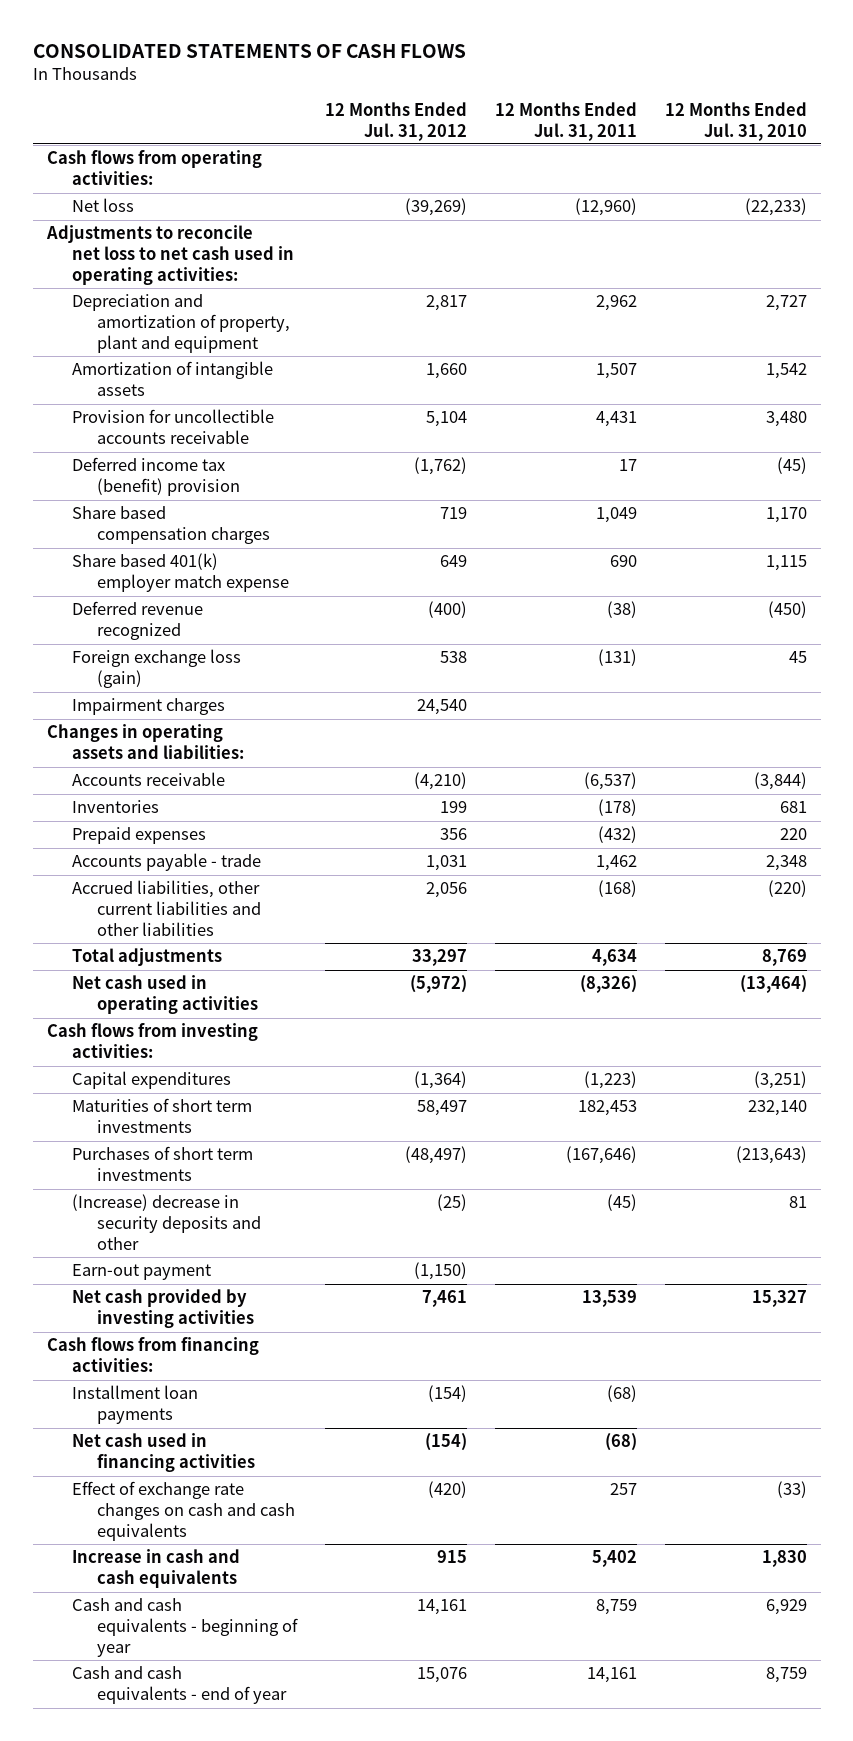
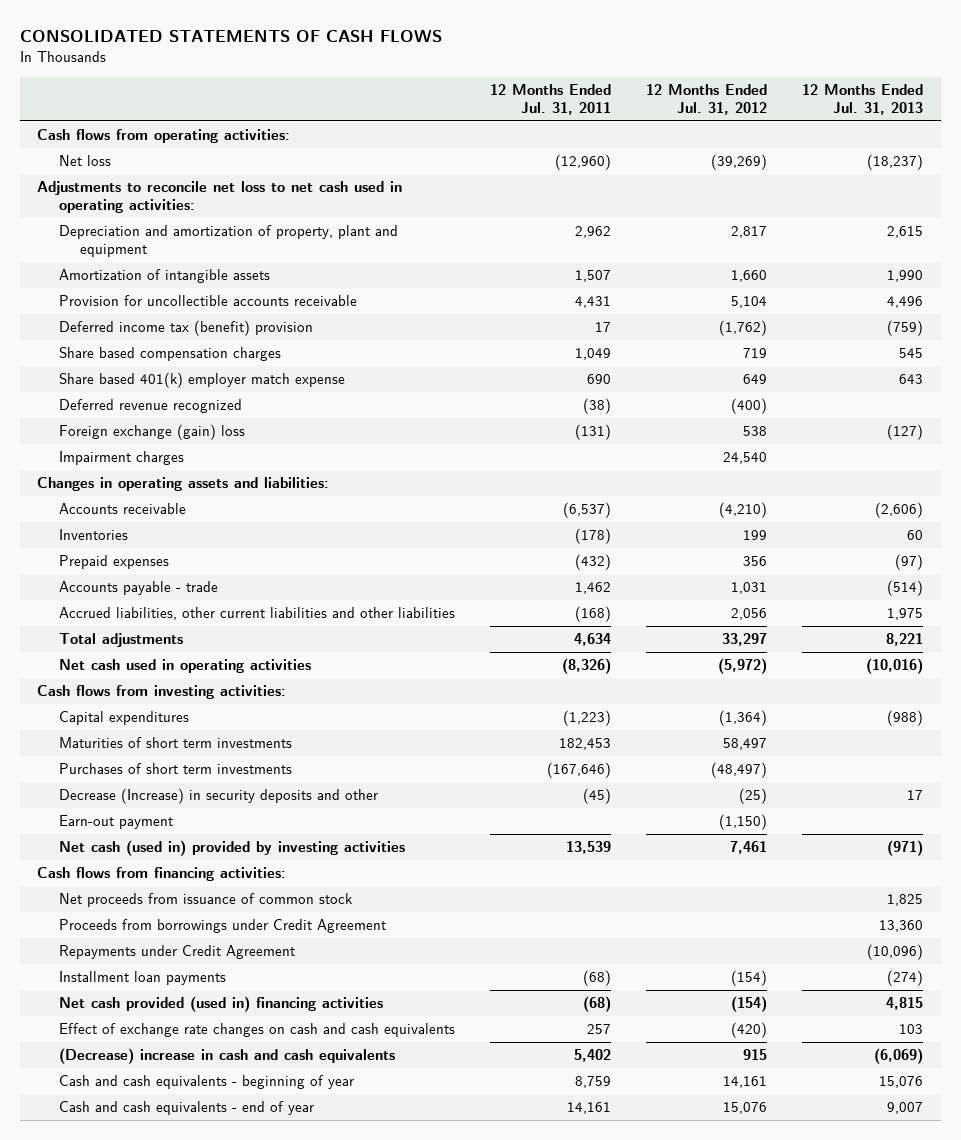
[664,101,807,141] 12 Months Ended Jul. 31, 2010 -> none
none -> [802,84,924,115] 12 Months Ended Jul. 31, 2013
[71,649,241,689] Foreign exchange loss (gain) -> [58,424,245,441] Foreign exchange (gain) loss
[71,1194,262,1251] (Increase) decrease in security deposits and other -> [58,788,378,805] Decrease (Increase) in security deposits and other
[71,1289,255,1329] Net cash provided by investing activities -> [58,840,405,857] Net cash (used in) provided by investing activities
none -> [58,893,353,908] Net proceeds from issuance of common stock
none -> [58,919,386,934] Proceeds from borrowings under Credit Agreement
none -> [58,945,295,960] Repayments under Credit Agreement
[71,1433,256,1473] Net cash used in financing activities -> [58,996,383,1013] Net cash provided (used in) financing activities
[71,1549,240,1589] Increase in cash and cash equivalents -> [58,1048,395,1065] (Decrease) increase in cash and cash equivalents

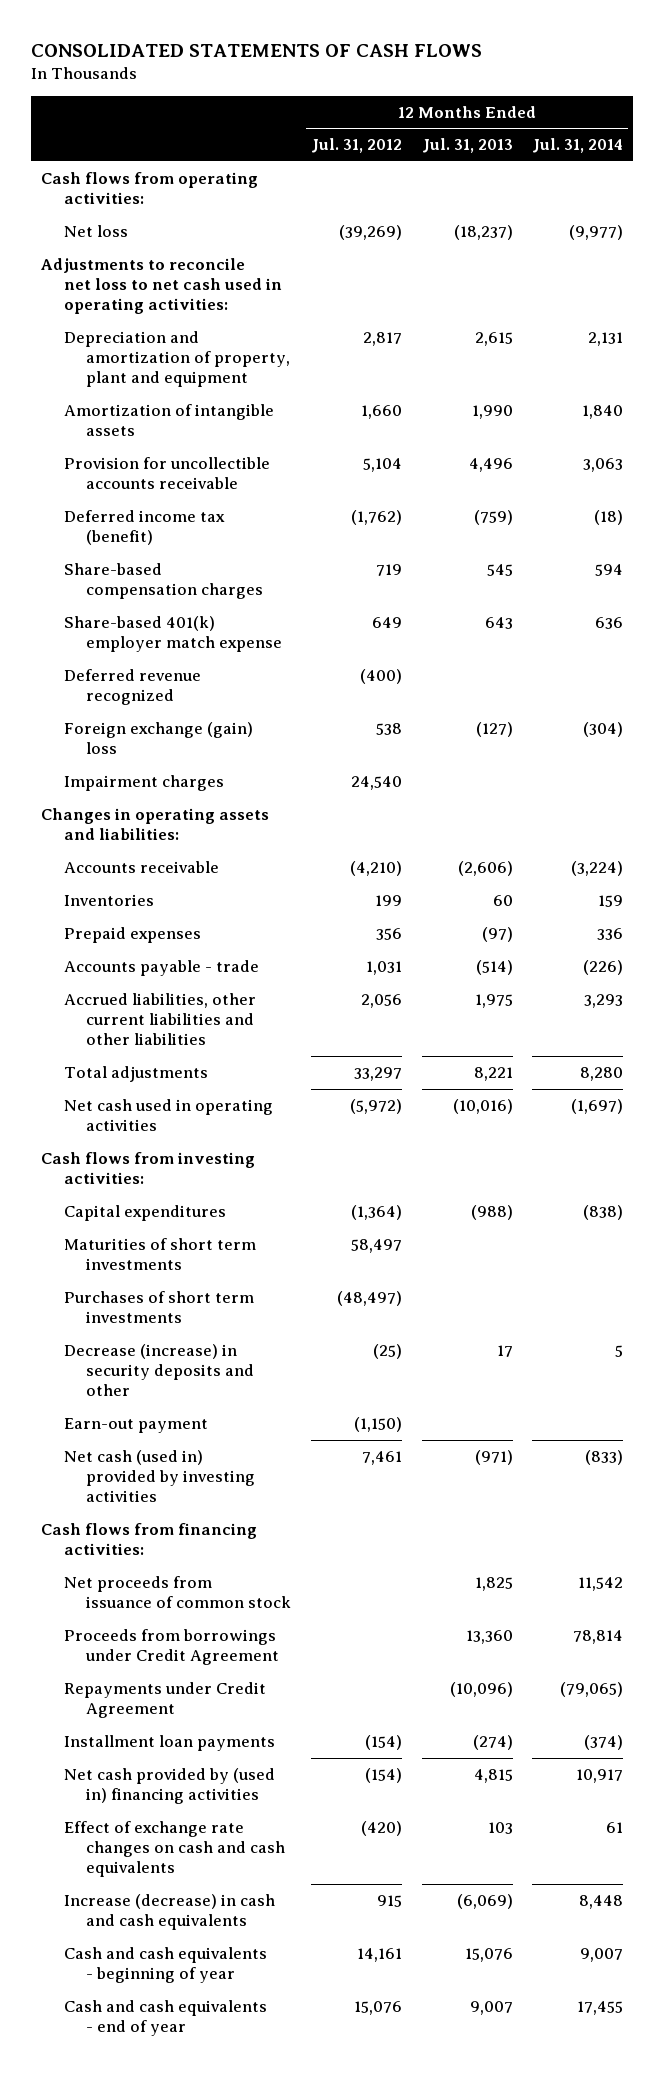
[489,84,611,115] 12 Months Ended Jul. 31, 2011 -> none
none -> [532,138,624,154] Jul. 31, 2014
[58,320,313,337] Deferred income tax (benefit) provision -> [63,509,225,546] Deferred income tax (benefit)
[58,347,281,362] Share based compensation charges -> [63,562,263,600] Share-based compensation charges
[58,372,345,389] Share based 401(k) employer match expense -> [63,615,282,653] Share-based 401(k) employer match expense
[58,788,378,805] Decrease (Increase) in security deposits and other -> [63,1343,254,1397] Decrease (increase) in security deposits and other
[58,996,383,1013] Net cash provided (used in) financing activities -> [63,1767,275,1805] Net cash provided by (used in) financing activities
[58,1048,395,1065] (Decrease) increase in cash and cash equivalents -> [63,1893,275,1931] Increase (decrease) in cash and cash equivalents

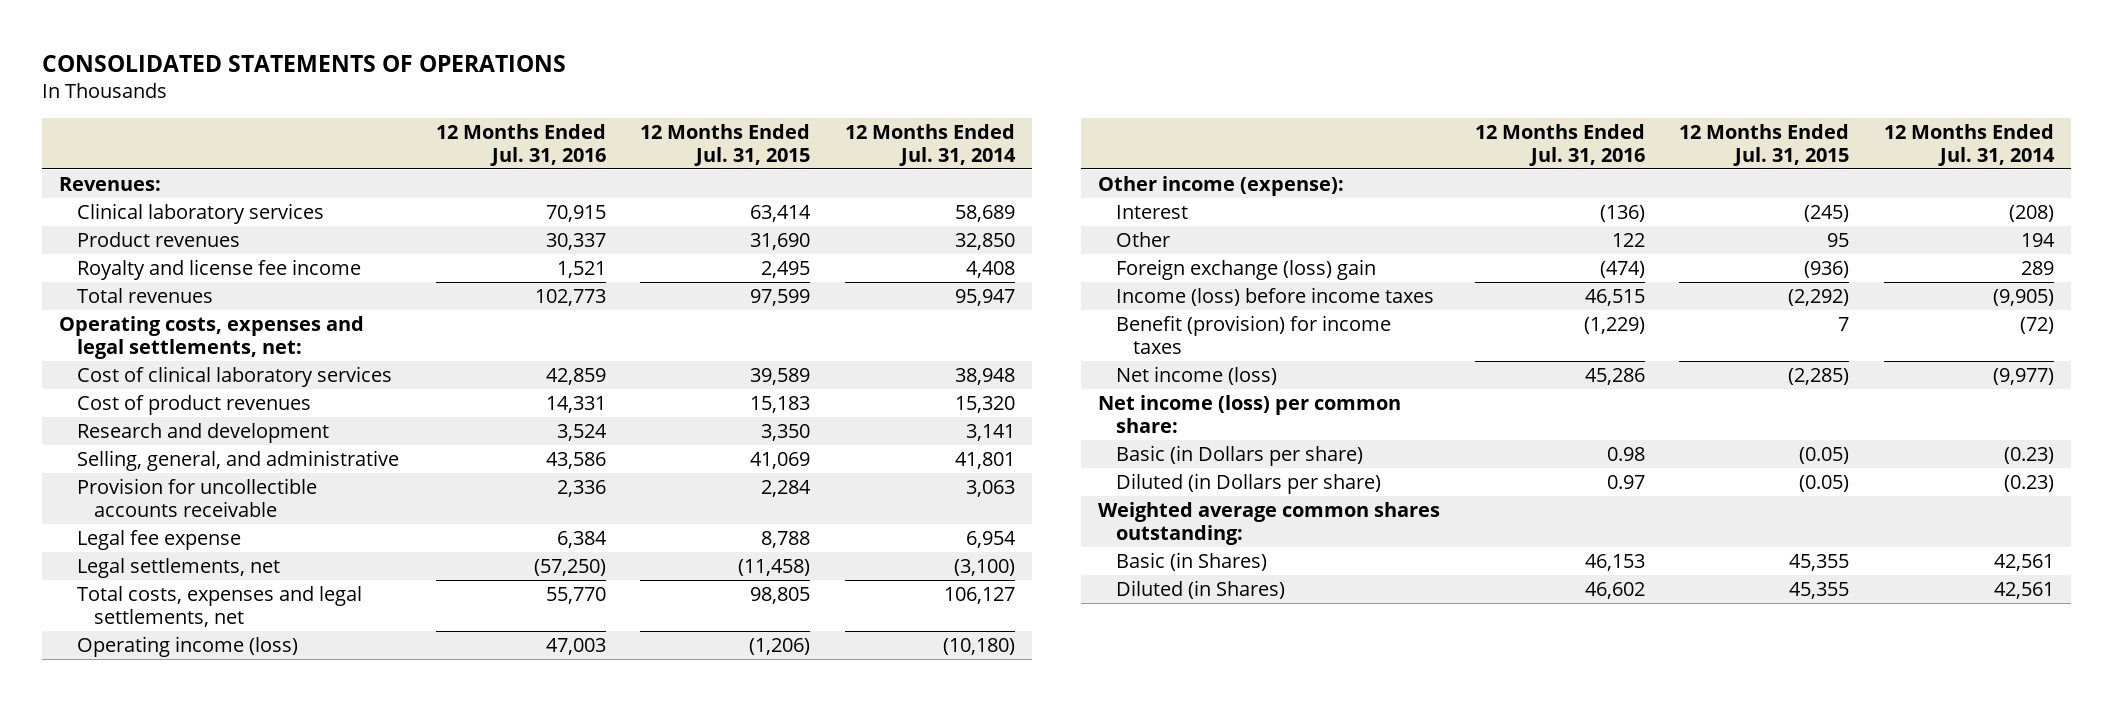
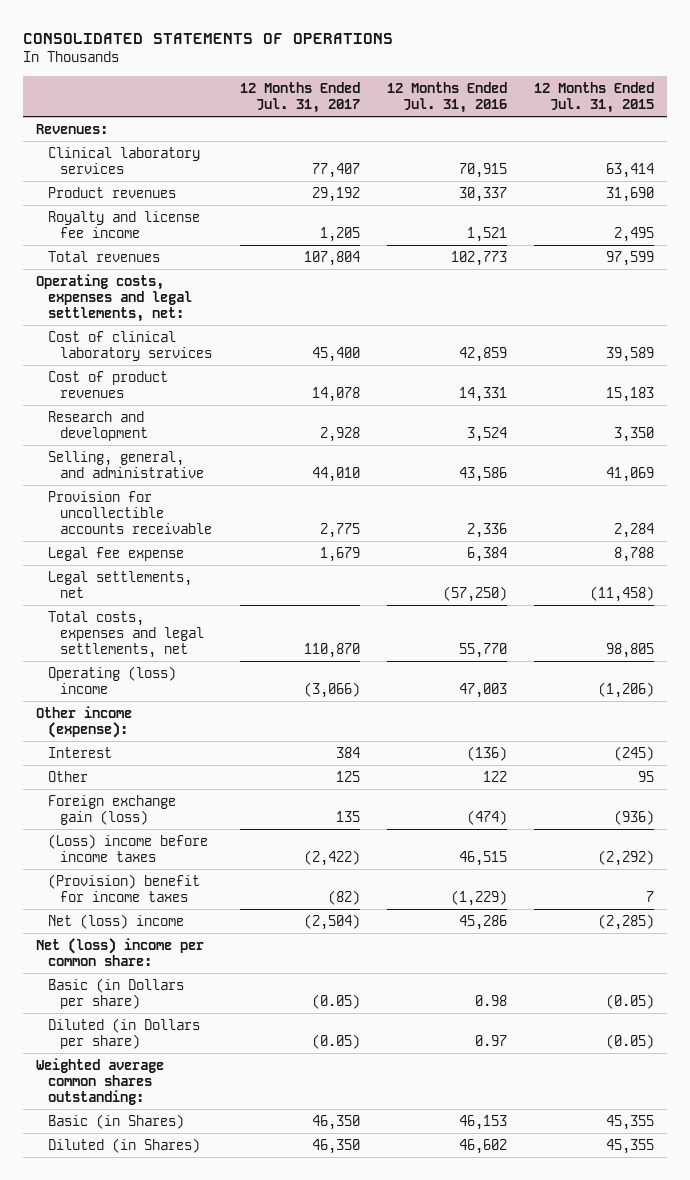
[845,123,1017,166] 12 Months Ended Jul. 31, 2014 -> none
none -> [239,81,360,113] 12 Months Ended Jul. 31, 2017
[76,635,298,657] Operating income (loss) -> [48,665,177,694] Operating (loss) income
[1115,258,1376,280] Foreign exchange (loss) gain -> [48,794,177,825] Foreign exchange gain (loss)
[1115,286,1434,306] Income (loss) before income taxes -> [48,833,209,862] (Loss) income before income taxes
[1115,314,1391,355] Benefit (provision) for income taxes -> [48,873,201,902] (Provision) benefit for income taxes
[1115,365,1277,385] Net income (loss) -> [48,913,185,929] Net (loss) income
[1098,394,1402,434] Net income (loss) per common share: -> [36,937,205,966] Net (loss) income per common share:

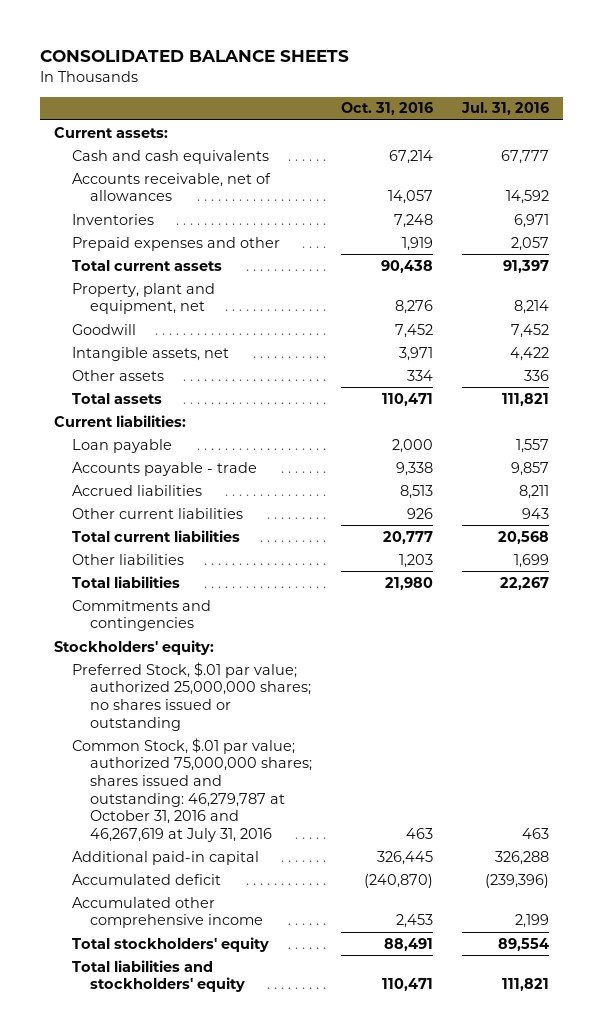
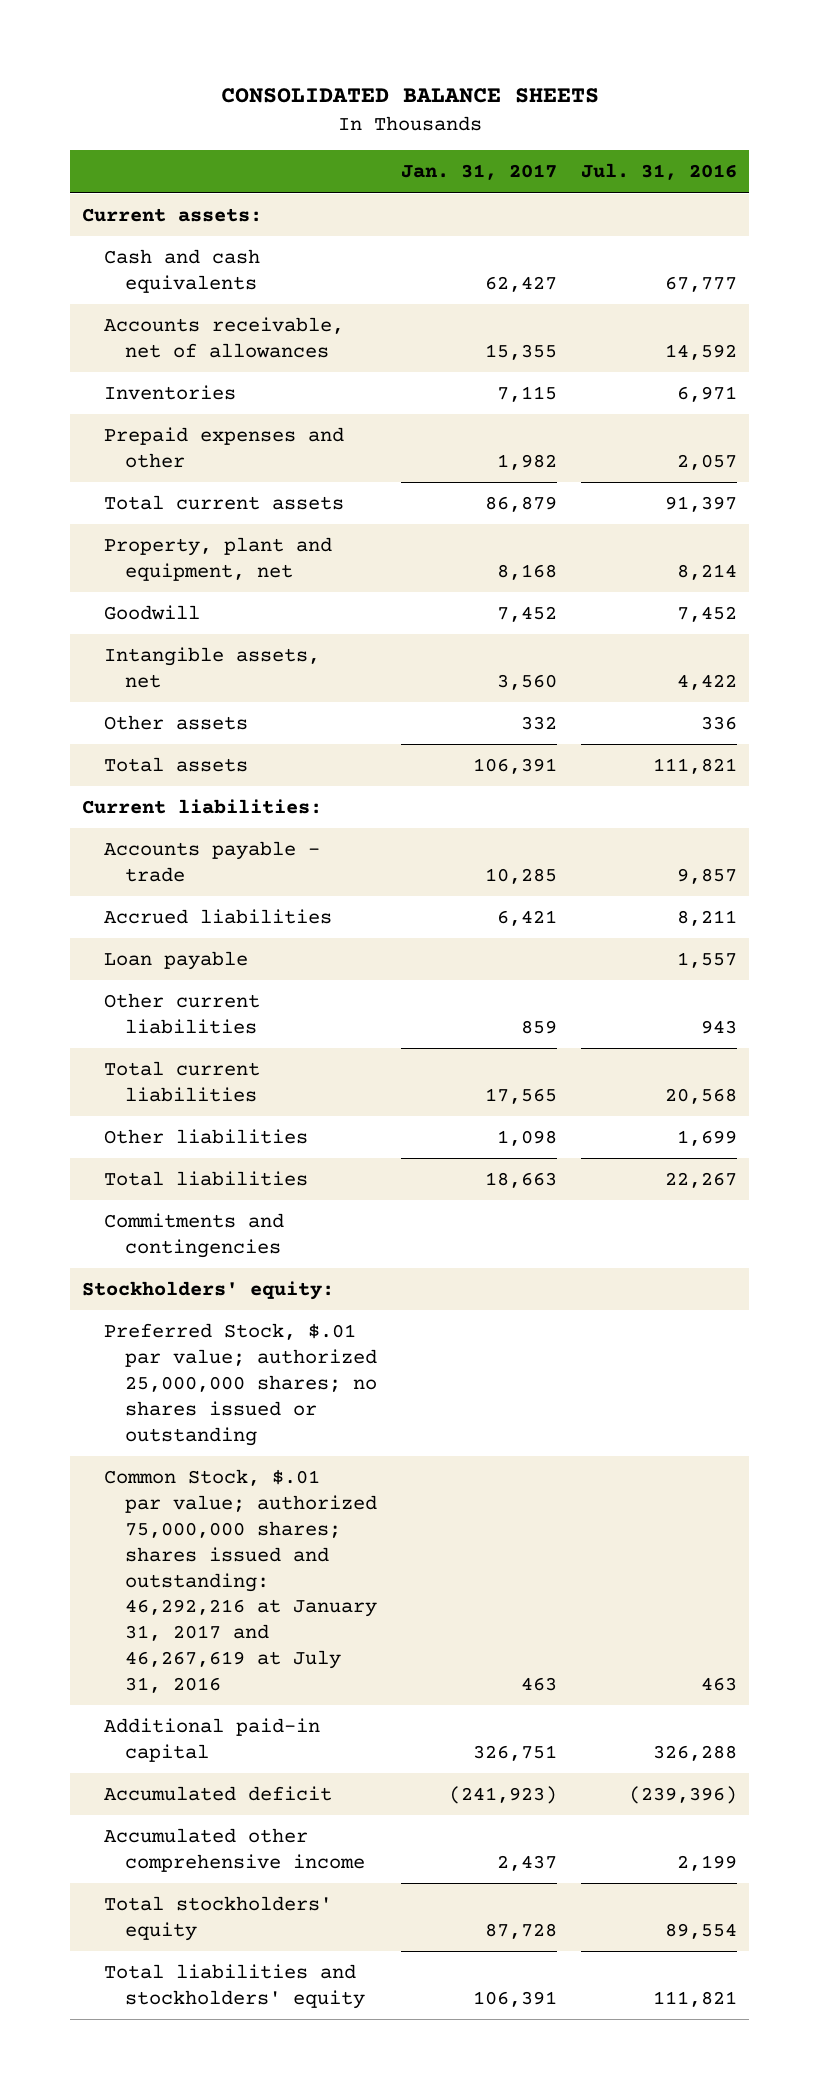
[340,102,433,116] Oct. 31, 2016 -> none
none -> [401,164,558,181] Jan. 31, 2017
[72,438,173,453] Loan payable -> [103,951,248,971] Loan payable
[72,737,312,843] Common Stock, $.01 par value; authorized 75,000,000 shares; shares issued and outstanding: 46,279,787 at October 31, 2016 and 46,267,619 at July 31, 2016 -> [103,1469,378,1694] Common Stock, $.01 par value; authorized 75,000,000 shares; shares issued and outstanding: 46,292,216 at January 31, 2017 and 46,267,619 at July 31, 2016

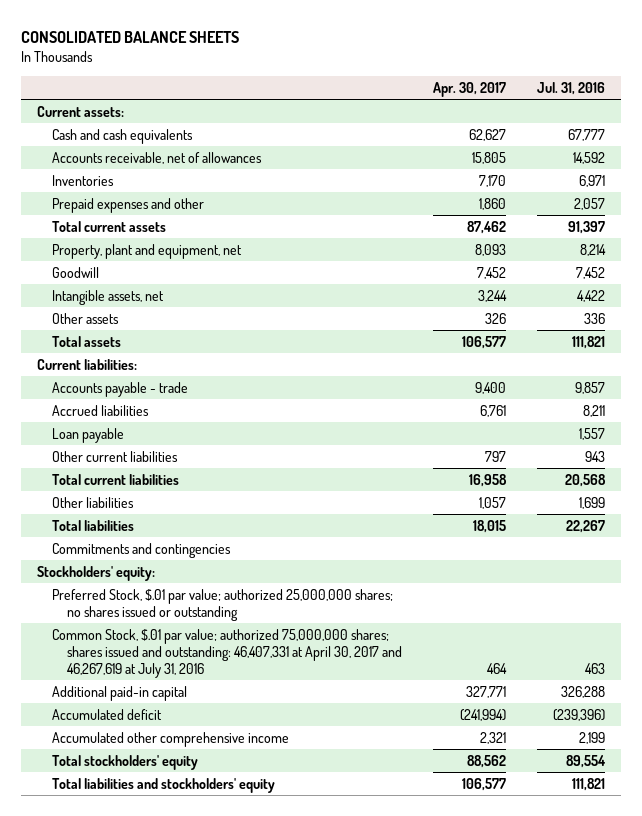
[401,164,558,181] Jan. 31, 2017 -> none
none -> [432,81,506,97] Apr. 30, 2017
[103,1469,378,1694] Common Stock, $.01 par value; authorized 75,000,000 shares; shares issued and outstanding: 46,292,216 at January 31, 2017 and 46,267,619 at July 31, 2016 -> [51,628,402,679] Common Stock, $.01 par value; authorized 75,000,000 shares; shares issued and outstanding: 46,407,331 at April 30, 2017 and 46,267,619 at July 31, 2016

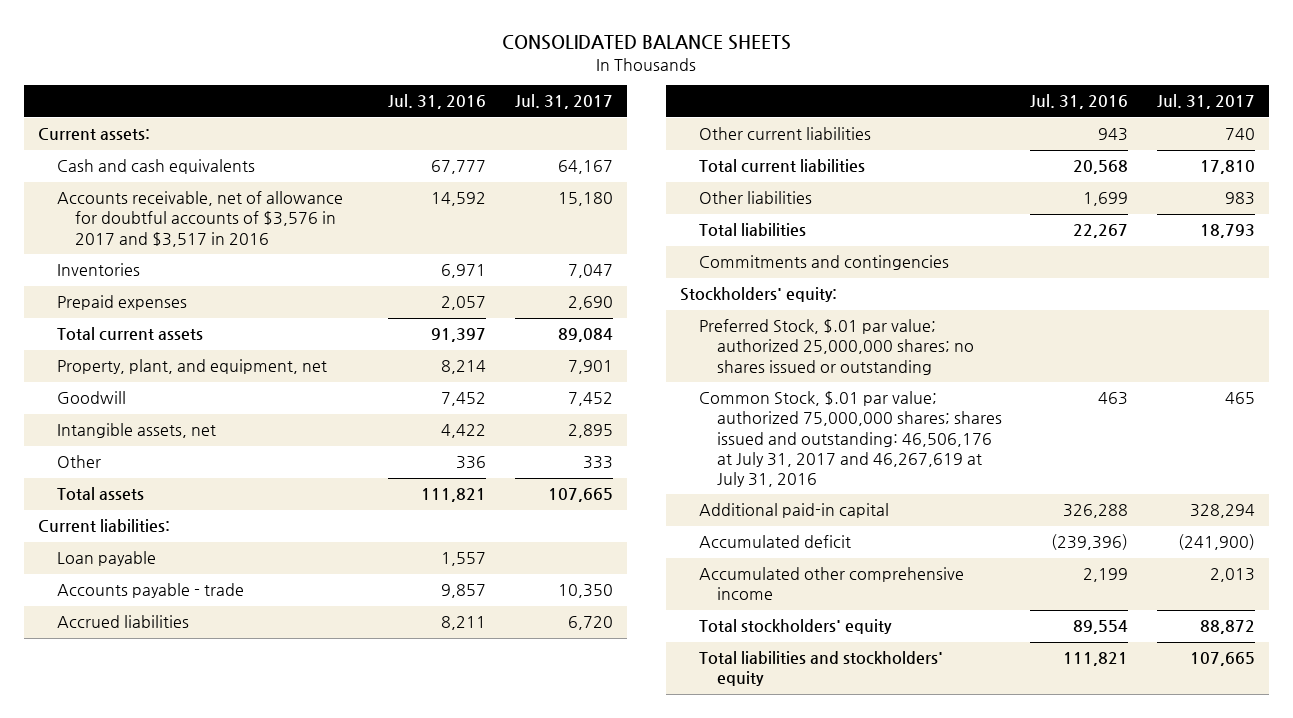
[432,81,506,97] Apr. 30, 2017 -> none
none -> [514,94,613,110] Jul. 31, 2017
[51,151,262,164] Accounts receivable, net of allowances -> [56,191,343,247] Accounts receivable, net of allowance for doubtful accounts of $3,576 in 2017 and $3,517 in 2016
[51,197,204,213] Prepaid expenses and other -> [56,295,187,311] Prepaid expenses
[51,243,242,259] Property, plant and equipment, net -> [56,359,327,375] Property, plant, and equipment, net
[51,312,119,324] Other assets -> [56,455,101,469] Other
[51,427,124,443] Loan payable -> [56,551,156,567] Loan payable
[51,628,402,679] Common Stock, $.01 par value; authorized 75,000,000 shares; shares issued and outstanding: 46,407,331 at April 30, 2017 and 46,267,619 at July 31, 2016 -> [698,391,1003,487] Common Stock, $.01 par value; authorized 75,000,000 shares; shares issued and outstanding: 46,506,176 at July 31, 2017 and 46,267,619 at July 31, 2016

